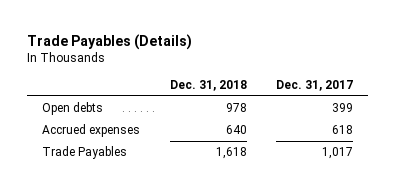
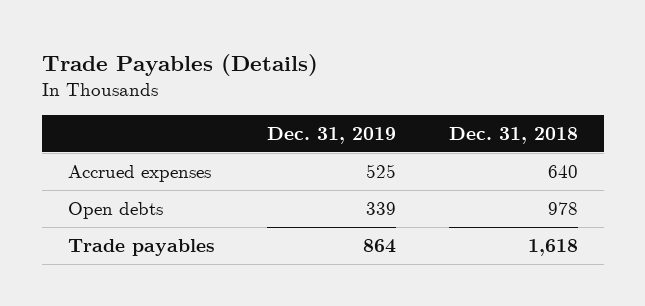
[276,80,354,92] Dec. 31, 2017 -> none
none -> [267,126,397,144] Dec. 31, 2019
[41,102,103,116] Open debts -> [67,201,163,219] Open debts
[41,146,127,160] Trade Payables -> [67,238,215,256] Trade payables

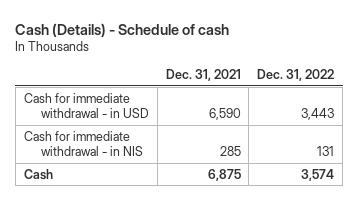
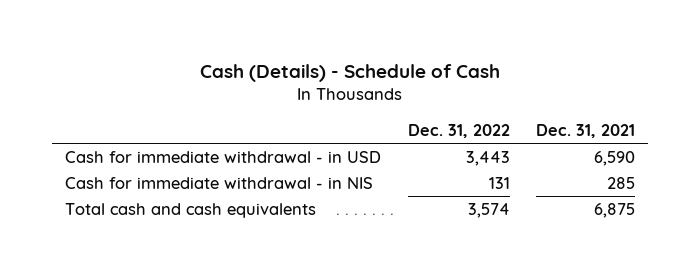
[15,22,230,37] Cash (Details) - Schedule of cash -> [200,63,501,82] Cash (Details) - Schedule of Cash
[23,168,53,180] Cash -> [65,202,317,218] Total cash and cash equivalents

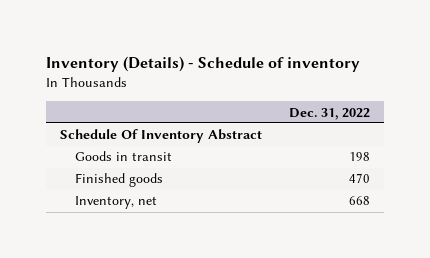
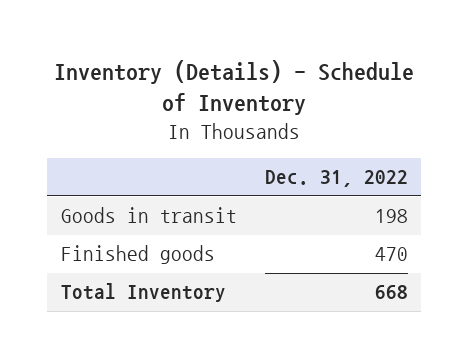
[46,56,361,73] Inventory (Details) - Schedule of inventory -> [54,59,415,116] Inventory (Details) - Schedule of Inventory
[59,129,262,144] Schedule Of Inventory Abstract -> none
[75,196,158,210] Inventory, net -> [61,283,227,303] Total Inventory

